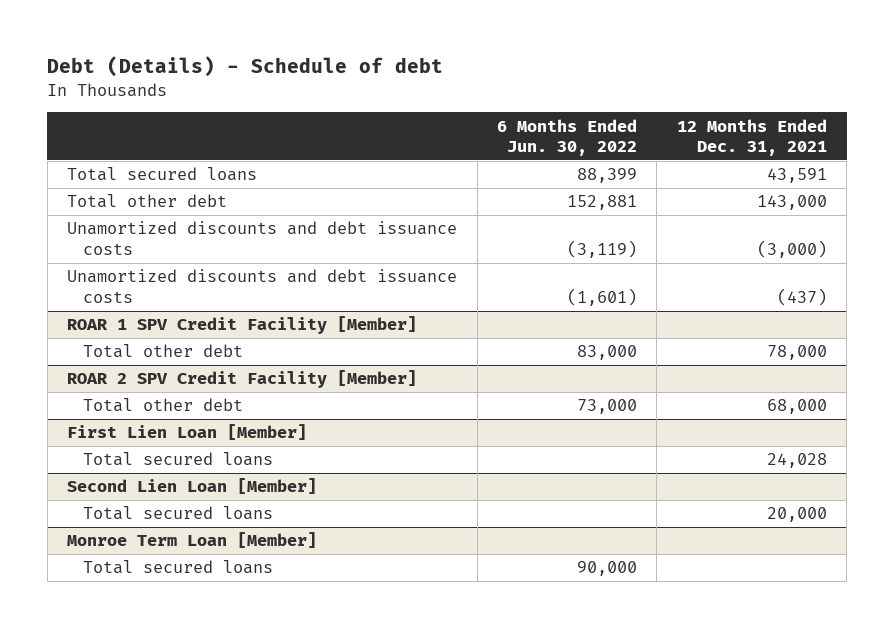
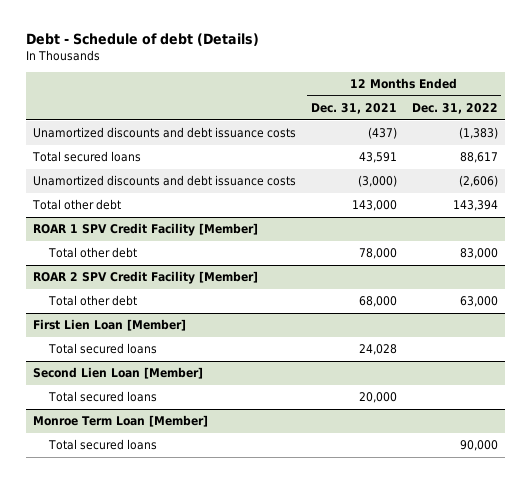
[47,55,444,77] Debt (Details) - Schedule of debt -> [26,33,260,47] Debt - Schedule of debt (Details)
[496,118,637,157] 6 Months Ended Jun. 30, 2022 -> none
none -> [411,103,498,115] Dec. 31, 2022
[67,269,458,303] Unamortized discounts and debt issuance costs -> [33,127,297,139] Unamortized discounts and debt issuance costs
[67,194,228,209] Total other debt -> [32,199,122,211] Total other debt

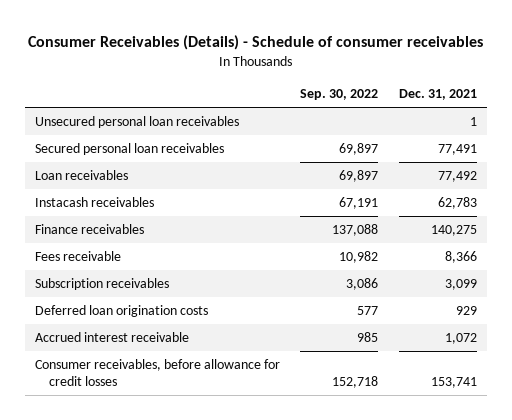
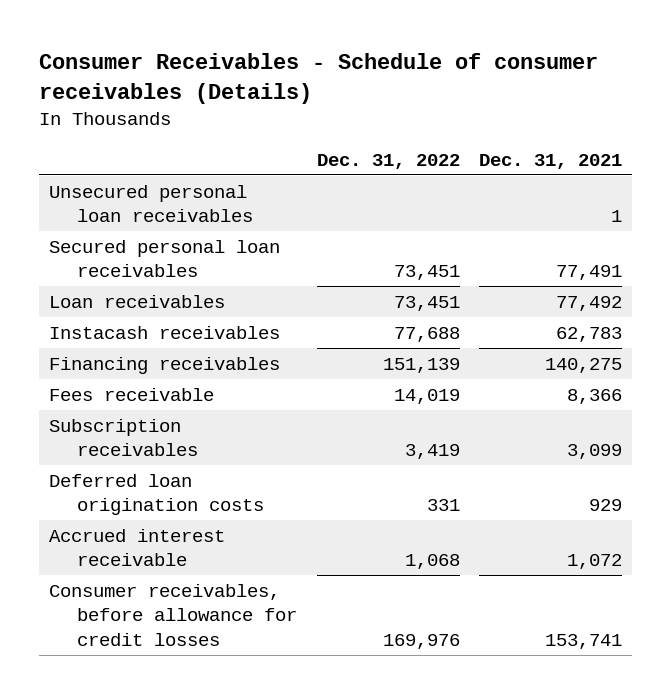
[27,34,483,50] Consumer Receivables (Details) - Schedule of consumer receivables -> [39,53,599,104] Consumer Receivables - Schedule of consumer receivables (Details)
[300,88,379,100] Sep. 30, 2022 -> none
none -> [316,153,460,169] Dec. 31, 2022
[35,224,145,235] Finance receivables -> [49,356,281,374] Financing receivables

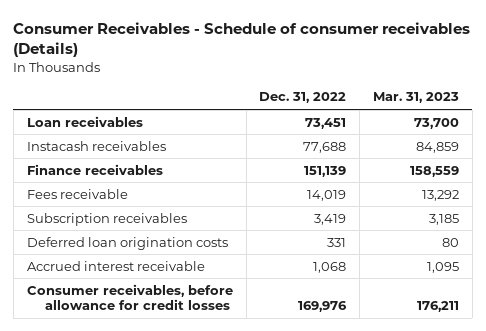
[479,153,623,169] Dec. 31, 2021 -> none
none -> [372,92,459,104] Mar. 31, 2023
[49,184,253,223] Unsecured personal loan receivables -> none
[49,239,281,278] Secured personal loan receivables -> none
[49,356,281,374] Financing receivables -> [26,163,163,175] Finance receivables

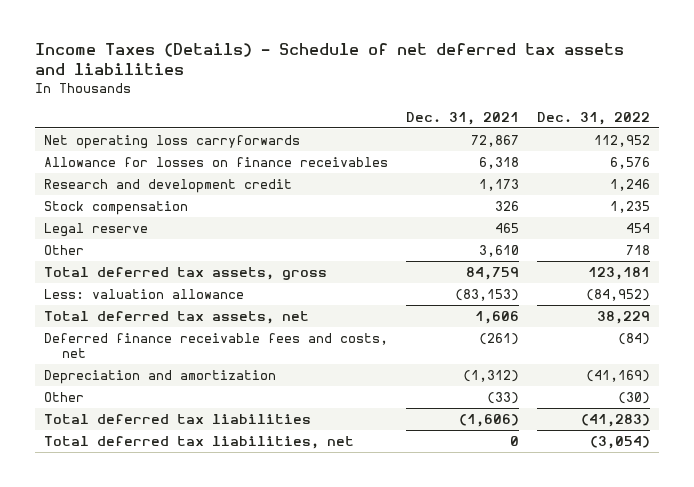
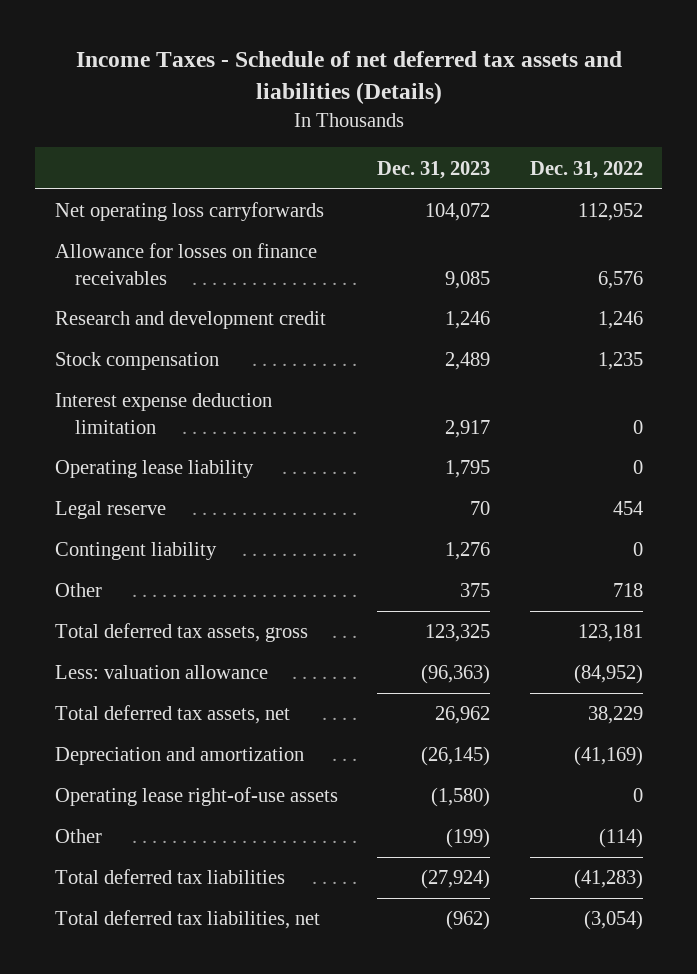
[34,43,624,76] Income Taxes (Details) - Schedule of net deferred tax assets and liabilities -> [75,50,622,104] Income Taxes - Schedule of net deferred tax assets and liabilities (Details)
[405,111,519,125] Dec. 31, 2021 -> none
none -> [377,160,491,179] Dec. 31, 2023
none -> [54,393,272,434] Interest expense deduction limitation
none -> [54,460,254,479] Operating lease liability
none -> [54,542,217,561] Contingent liability
[43,332,388,359] Deferred finance receivable fees and costs, net -> none
none -> [54,787,338,807] Operating lease right-of-use assets
[617,391,650,404] (30) -> [598,828,643,849] (114)

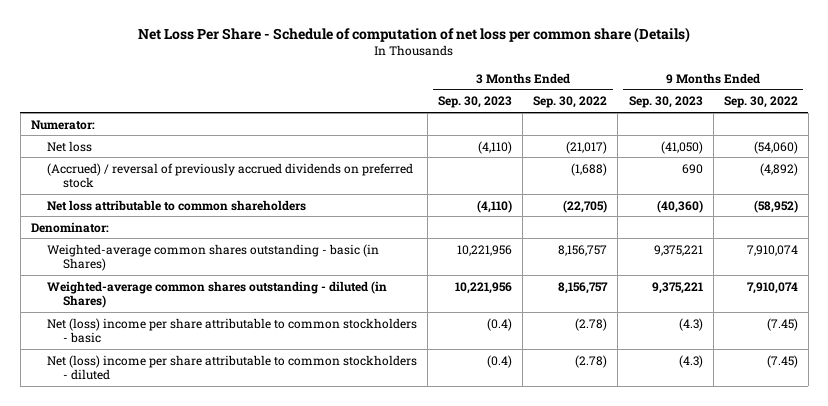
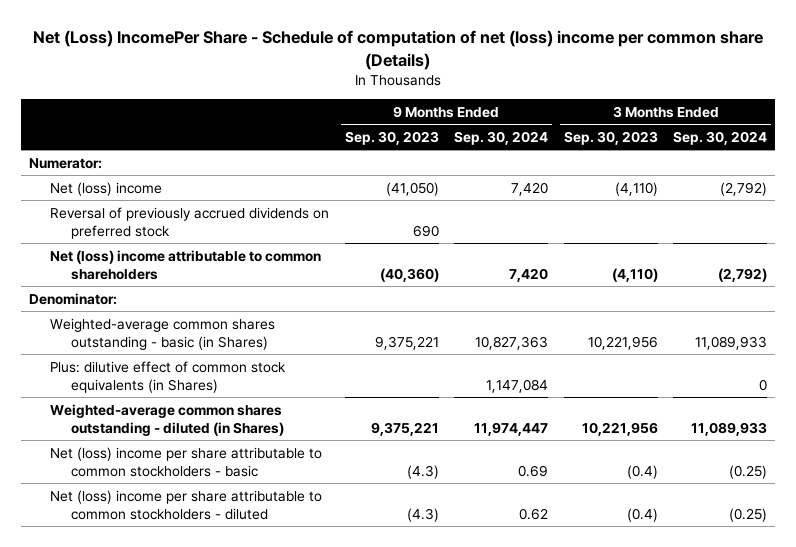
[138,26,691,43] Net Loss Per Share - Schedule of computation of net loss per common share (Details) -> [33,30,764,70] Net (Loss) IncomePer Share - Schedule of computation of net (loss) income per common share (Details)
[533,96,608,109] Sep. 30, 2022 -> none
[723,96,798,109] Sep. 30, 2022 -> none
none -> [454,130,549,145] Sep. 30, 2024
none -> [673,130,768,145] Sep. 30, 2024
[47,140,93,152] Net loss -> [50,181,163,196] Net (loss) income
[47,162,414,189] (Accrued) / reversal of previously accrued dividends on preferred stock -> [50,206,330,239] Reversal of previously accrued dividends on preferred stock
[47,199,307,211] Net loss attributable to common shareholders -> [50,249,322,280] Net (loss) income attributable to common shareholders
none -> [50,360,287,393] Plus: dilutive effect of common stock equivalents (in Shares)

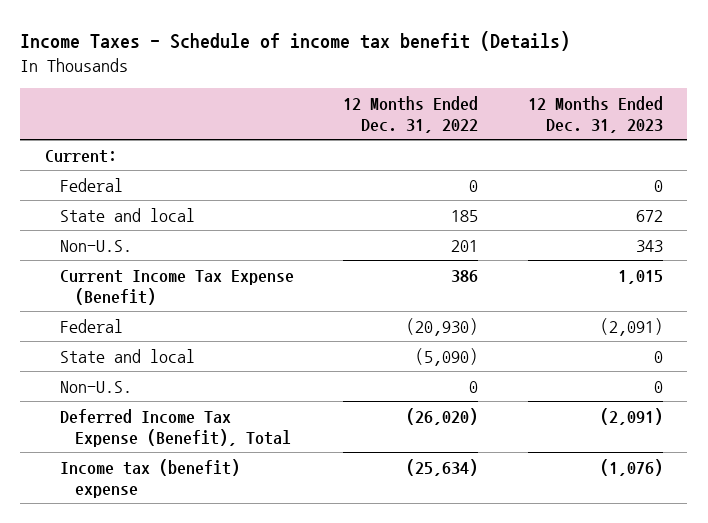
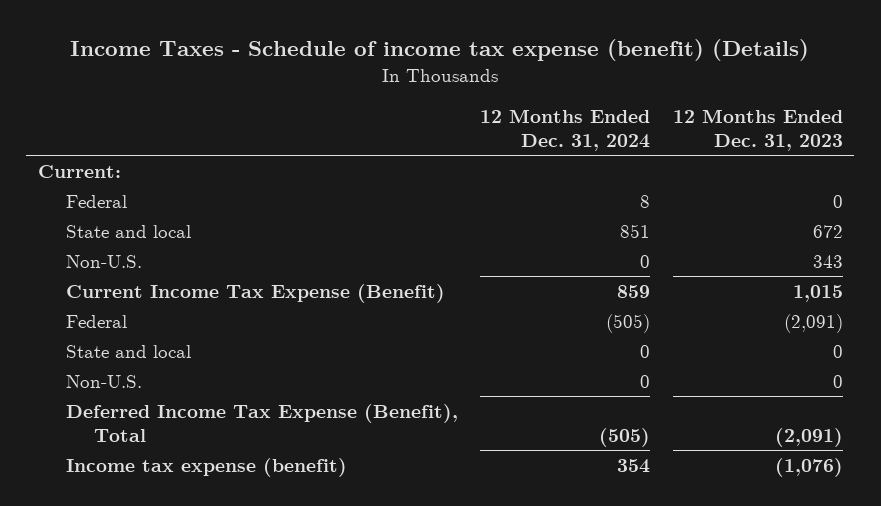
[20,31,571,52] Income Taxes - Schedule of income tax benefit (Details) -> [70,39,810,62] Income Taxes - Schedule of income tax expense (benefit) (Details)
[343,95,479,133] 12 Months Ended Dec. 31, 2022 -> none
none -> [480,108,651,151] 12 Months Ended Dec. 31, 2024
[59,458,240,498] Income tax (benefit) expense -> [65,457,347,477] Income tax expense (benefit)

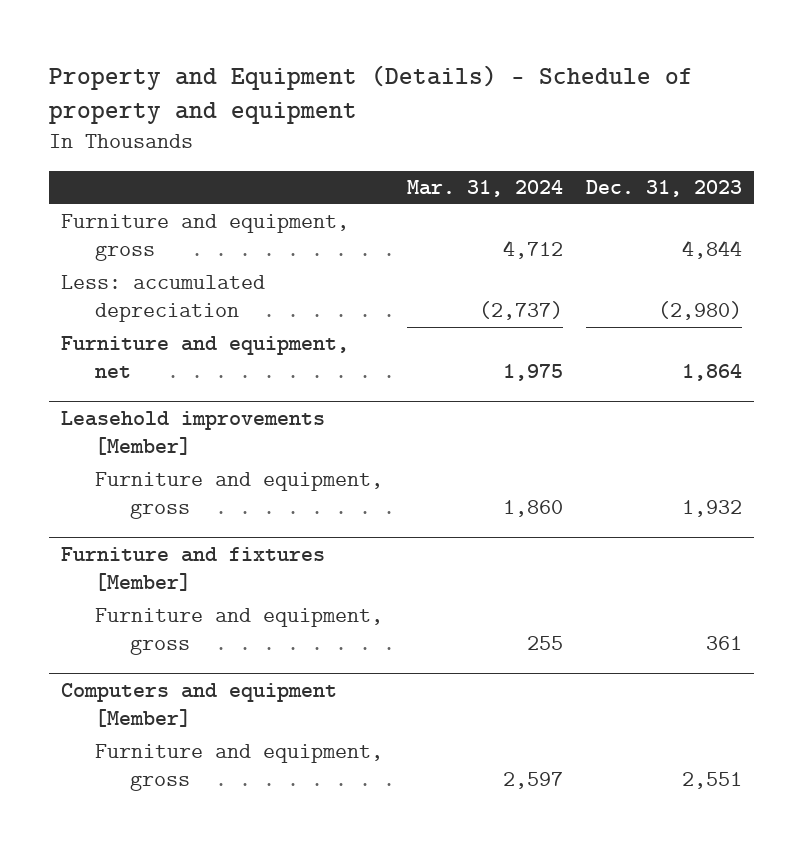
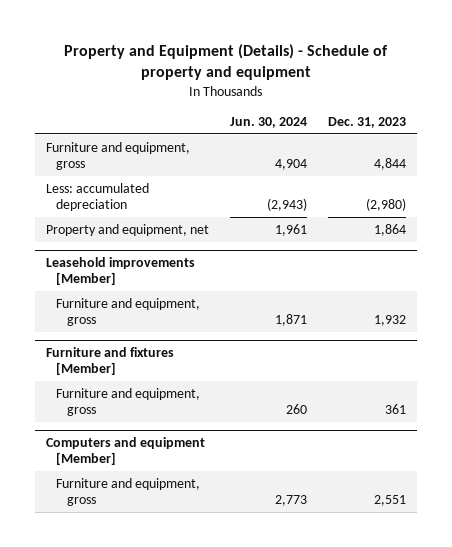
[406,180,563,198] Mar. 31, 2024 -> none
none -> [230,117,308,129] Jun. 30, 2024
[60,336,349,379] Furniture and equipment, net -> [45,223,209,236] Property and equipment, net

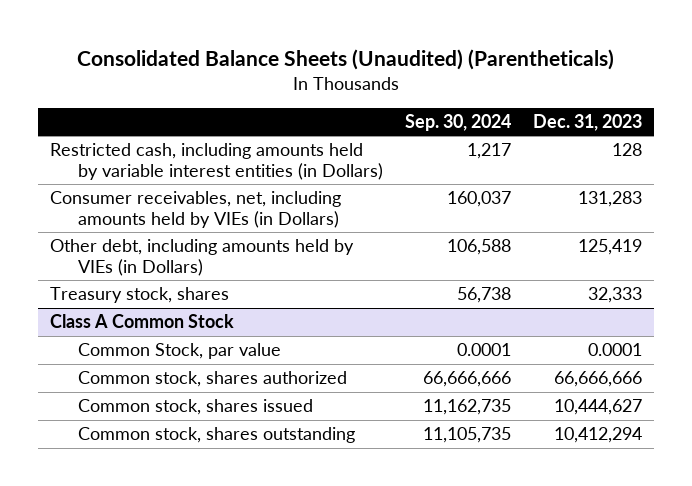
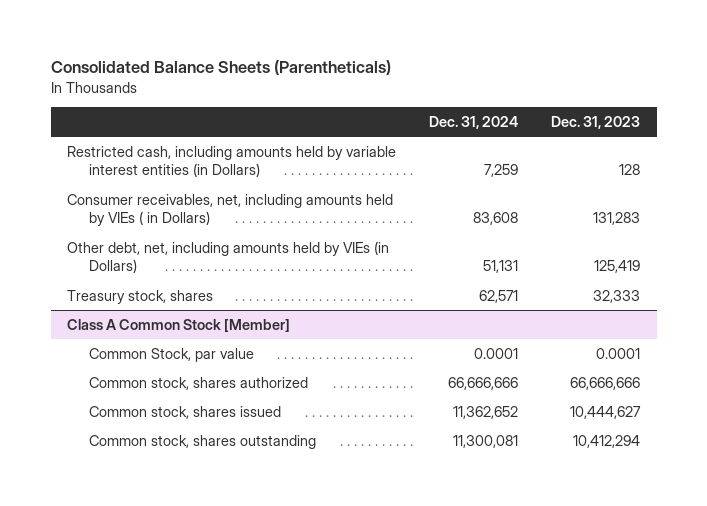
[77,48,615,70] Consolidated Balance Sheets (Unaudited) (Parentheticals) -> [50,60,391,76] Consolidated Balance Sheets (Parentheticals)
[405,113,512,131] Sep. 30, 2024 -> none
none -> [429,115,519,129] Dec. 31, 2024
[49,191,341,228] Consumer receivables, net, including amounts held by VIEs (in Dollars) -> [67,193,394,227] Consumer receivables, net, including amounts held by VIEs ( in Dollars)
[49,239,354,276] Other debt, including amounts held by VIEs (in Dollars) -> [67,240,390,274] Other debt, net, including amounts held by VIEs (in Dollars)
[49,314,234,329] Class A Common Stock -> [67,318,291,332] Class A Common Stock [Member]

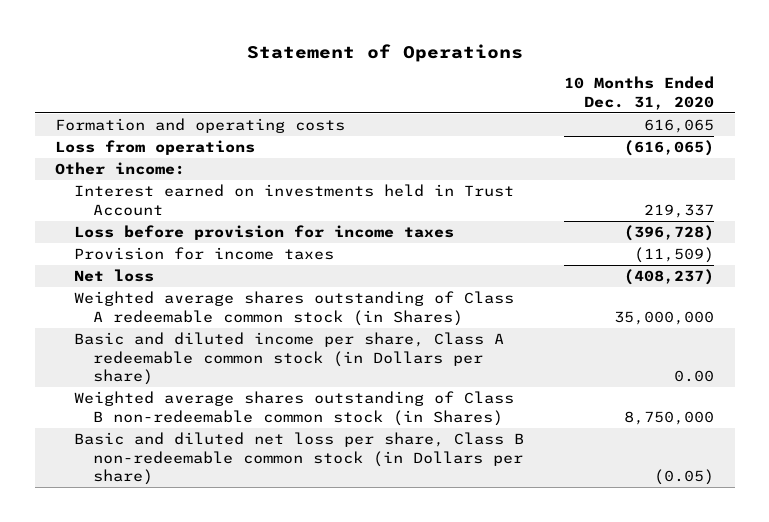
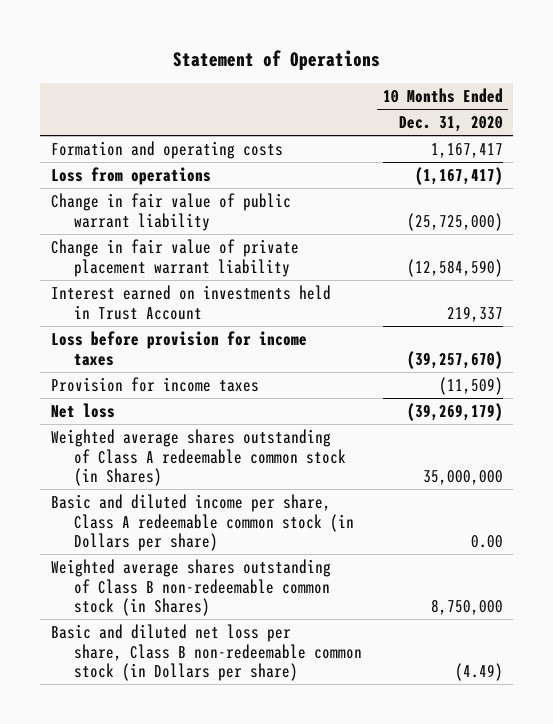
[55,162,186,176] Other income: -> none
[644,119,715,134] 616,065 -> [430,142,503,158] 1,167,417
[624,140,715,157] (616,065) -> [414,166,503,185] (1,167,417)
none -> [50,192,291,231] Change in fair value of public warrant liability
none -> [50,238,299,277] Change in fair value of private placement warrant liability
[624,225,715,242] (396,728) -> [406,350,503,369] (39,257,670)
[624,269,715,286] (408,237) -> [406,402,503,421] (39,269,179)
[654,469,715,486] (0.05) -> [454,663,503,682] (4.49)

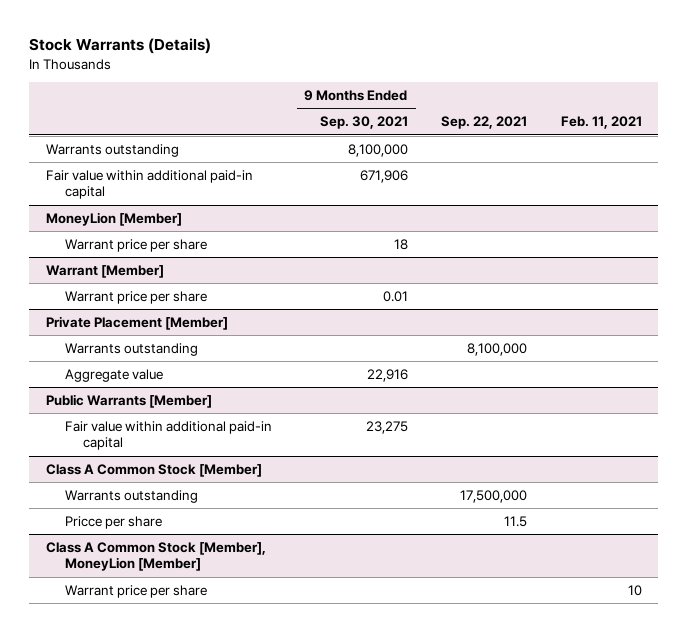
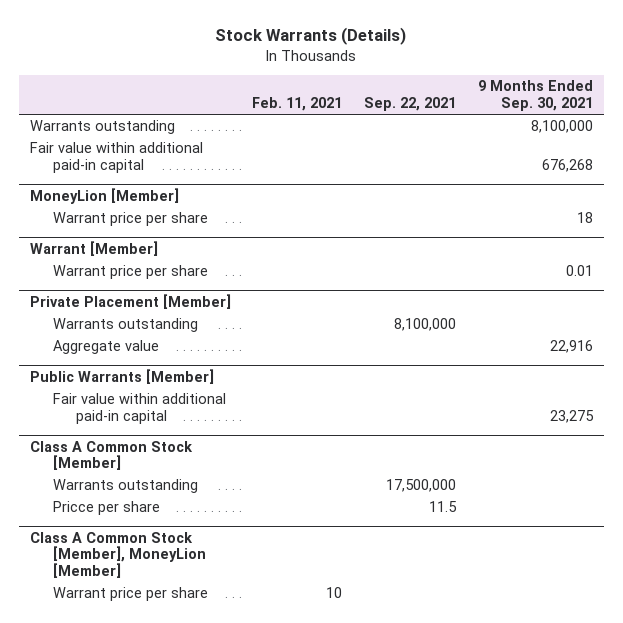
[359,169,408,183] 671,906 -> [542,158,594,172] 676,268

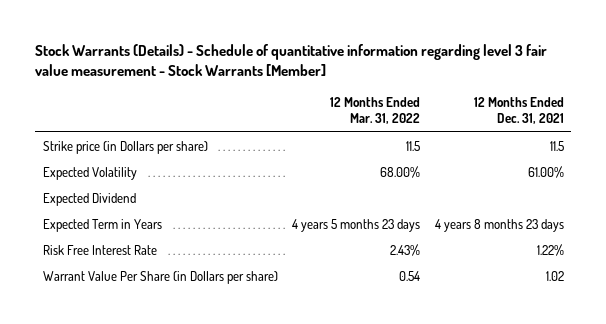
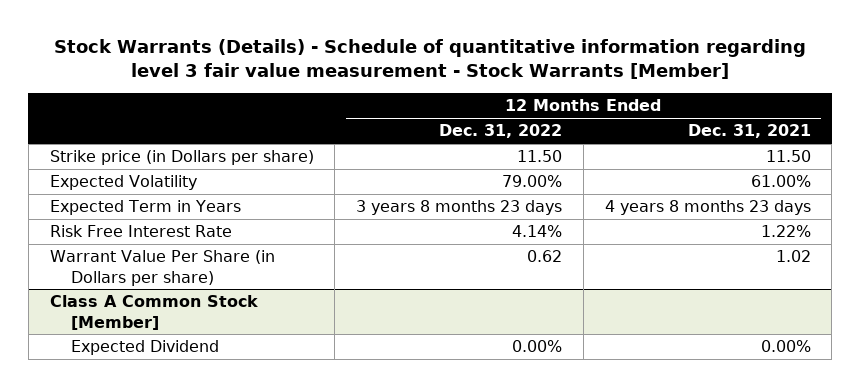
[330,96,421,125] 12 Months Ended Mar. 31, 2022 -> none
none -> [439,124,563,139] Dec. 31, 2022
[549,140,564,151] 11.5 -> [765,150,811,163] 11.50
[42,192,136,206] Expected Dividend -> none
none -> [49,295,258,330] Class A Common Stock [Member]
none -> [71,340,220,356] Expected Dividend

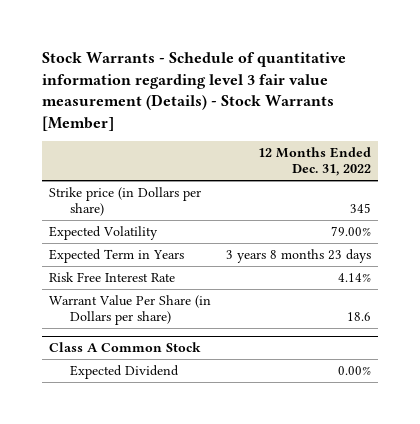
[54,38,807,80] Stock Warrants (Details) - Schedule of quantitative information regarding level 3 fair value measurement - Stock Warrants [Member] -> [41,52,346,131] Stock Warrants - Schedule of quantitative information regarding level 3 fair value measurement (Details) - Stock Warrants [Member]
[687,124,811,139] Dec. 31, 2021 -> none
[517,150,563,163] 11.50 -> [349,203,371,214] 345
[527,250,563,263] 0.62 -> [346,312,371,322] 18.6
[49,295,258,330] Class A Common Stock [Member] -> [49,341,202,352] Class A Common Stock

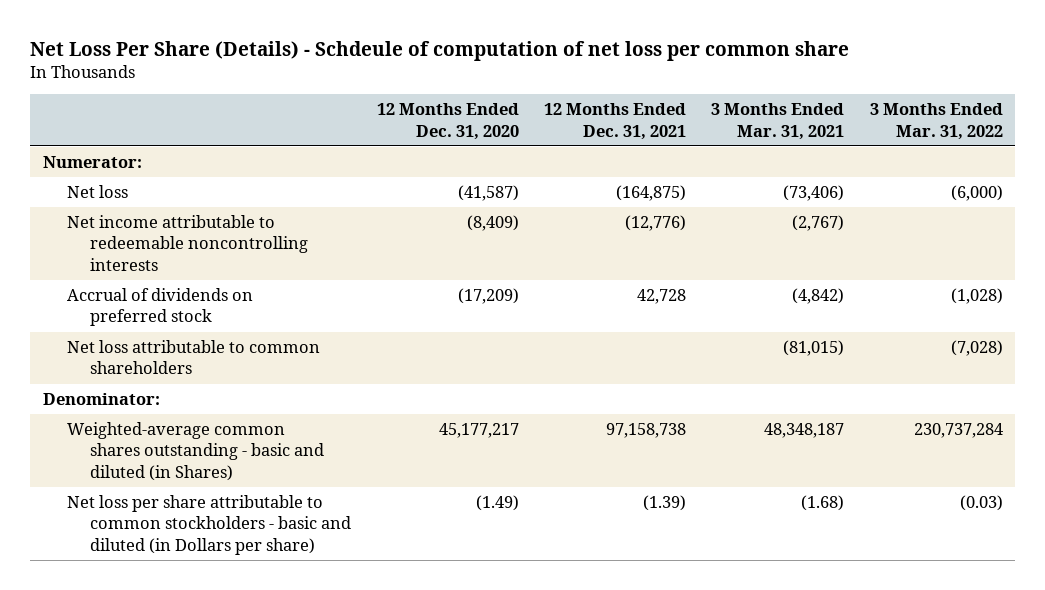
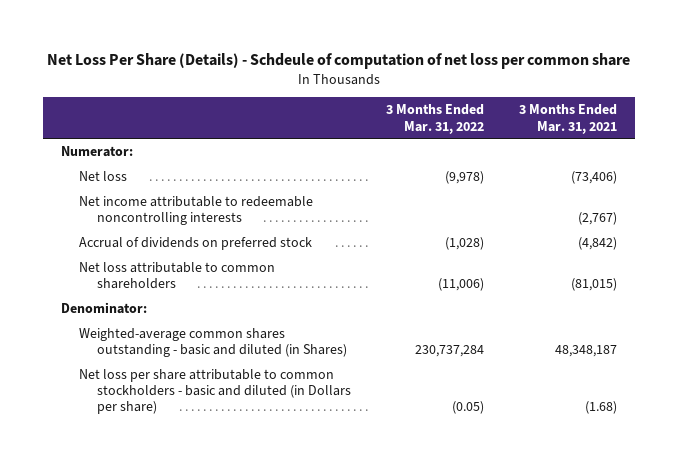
[376,103,519,140] 12 Months Ended Dec. 31, 2020 -> none
[544,103,687,140] 12 Months Ended Dec. 31, 2021 -> none
[950,184,1003,201] (6,000) -> [444,170,484,184] (9,978)
[950,339,1003,356] (7,028) -> [437,278,484,292] (11,006)
[959,494,1003,511] (0.03) -> [451,401,484,415] (0.05)

